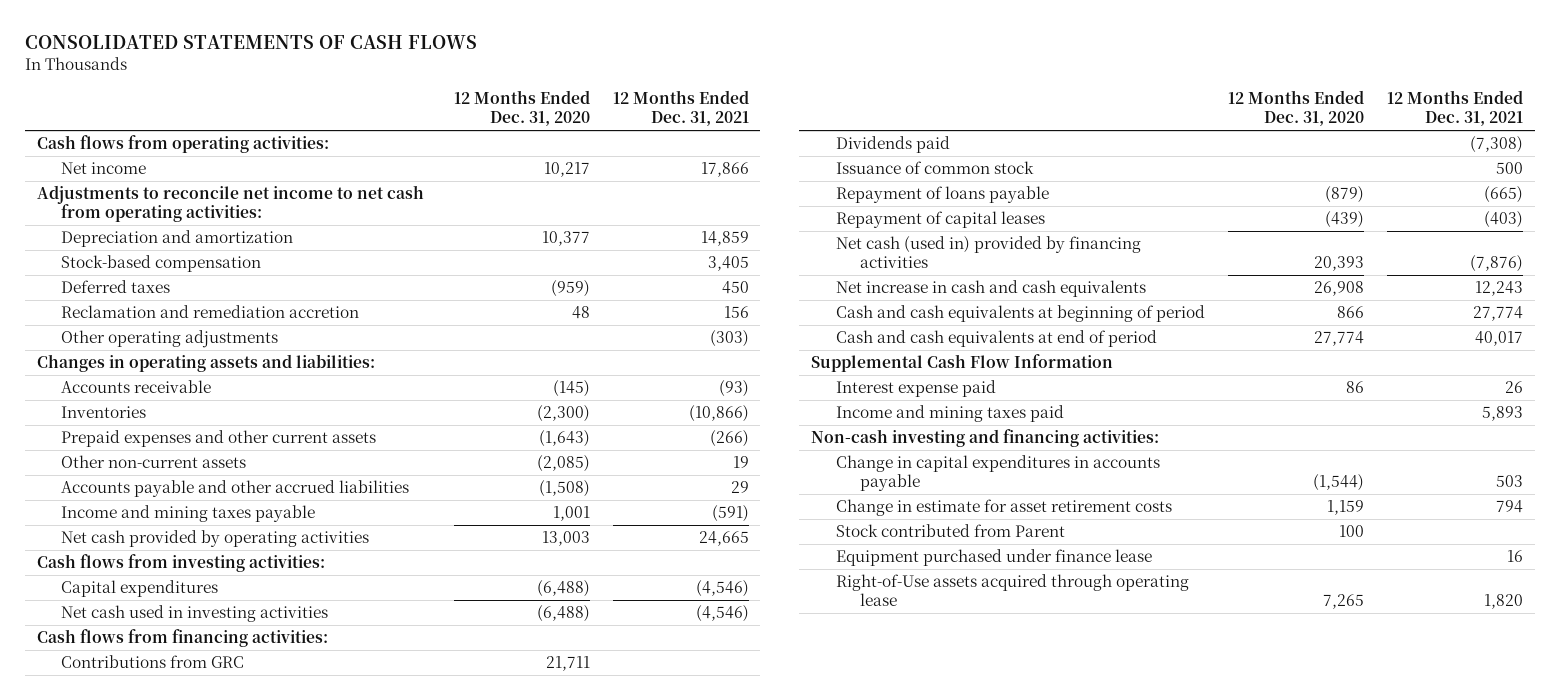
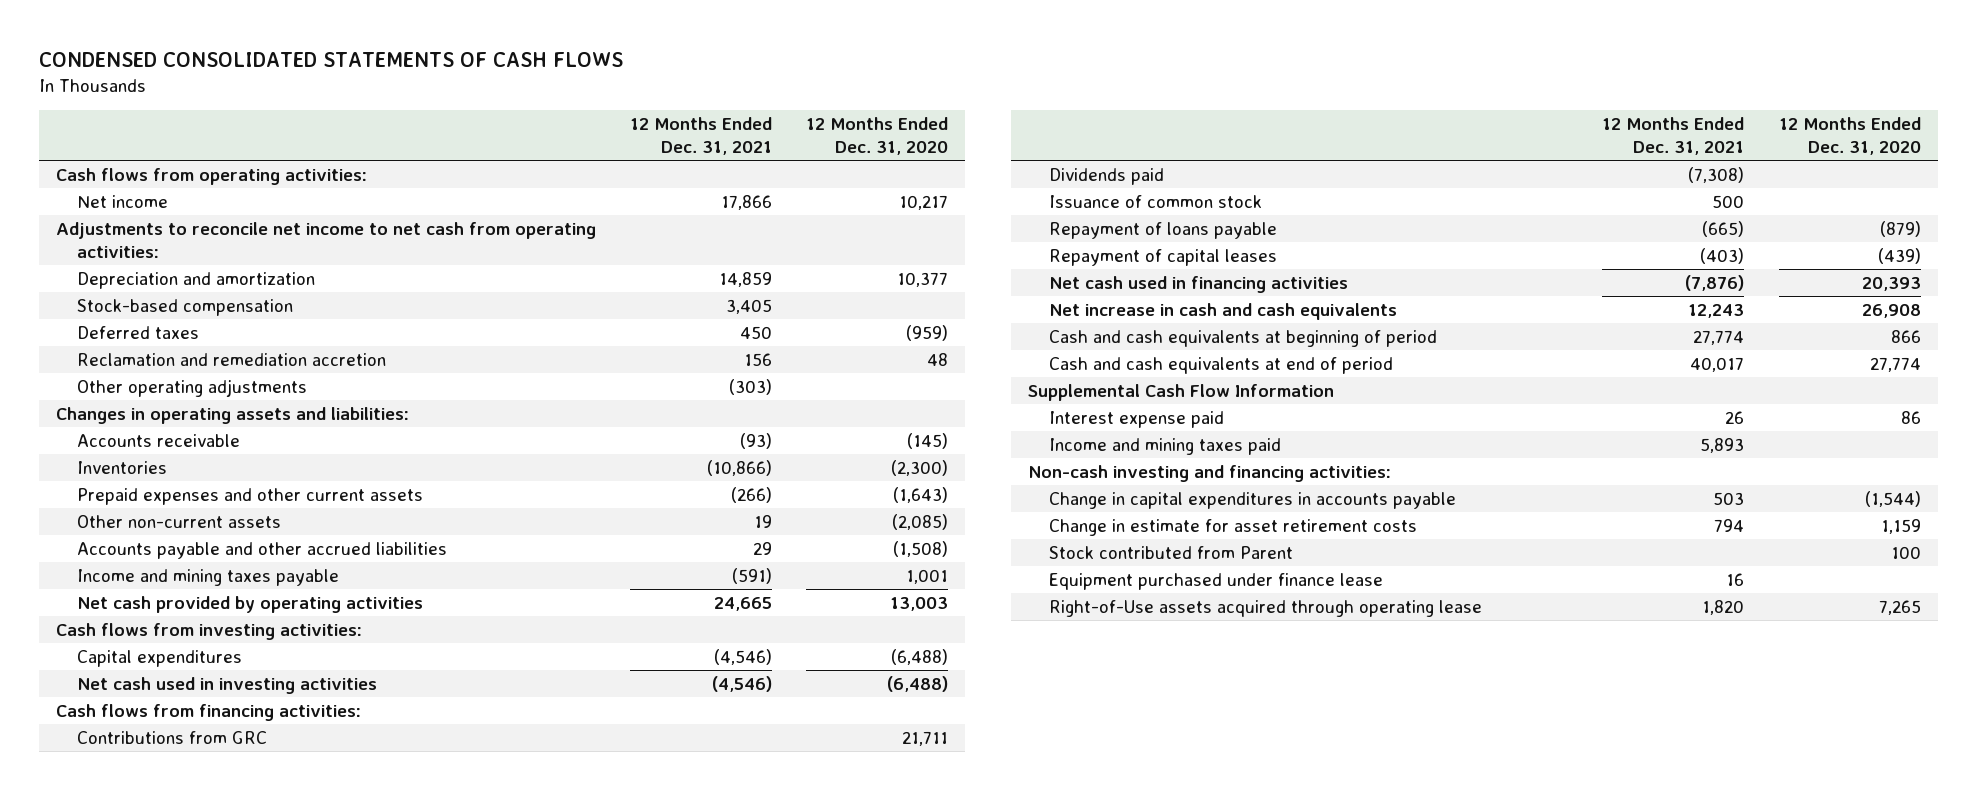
[25,35,478,50] CONSOLIDATED STATEMENTS OF CASH FLOWS -> [38,52,623,68] CONDENSED CONSOLIDATED STATEMENTS OF CASH FLOWS
[835,236,1141,269] Net cash (used in) provided by financing activities -> [1049,275,1349,293] Net cash used in financing activities

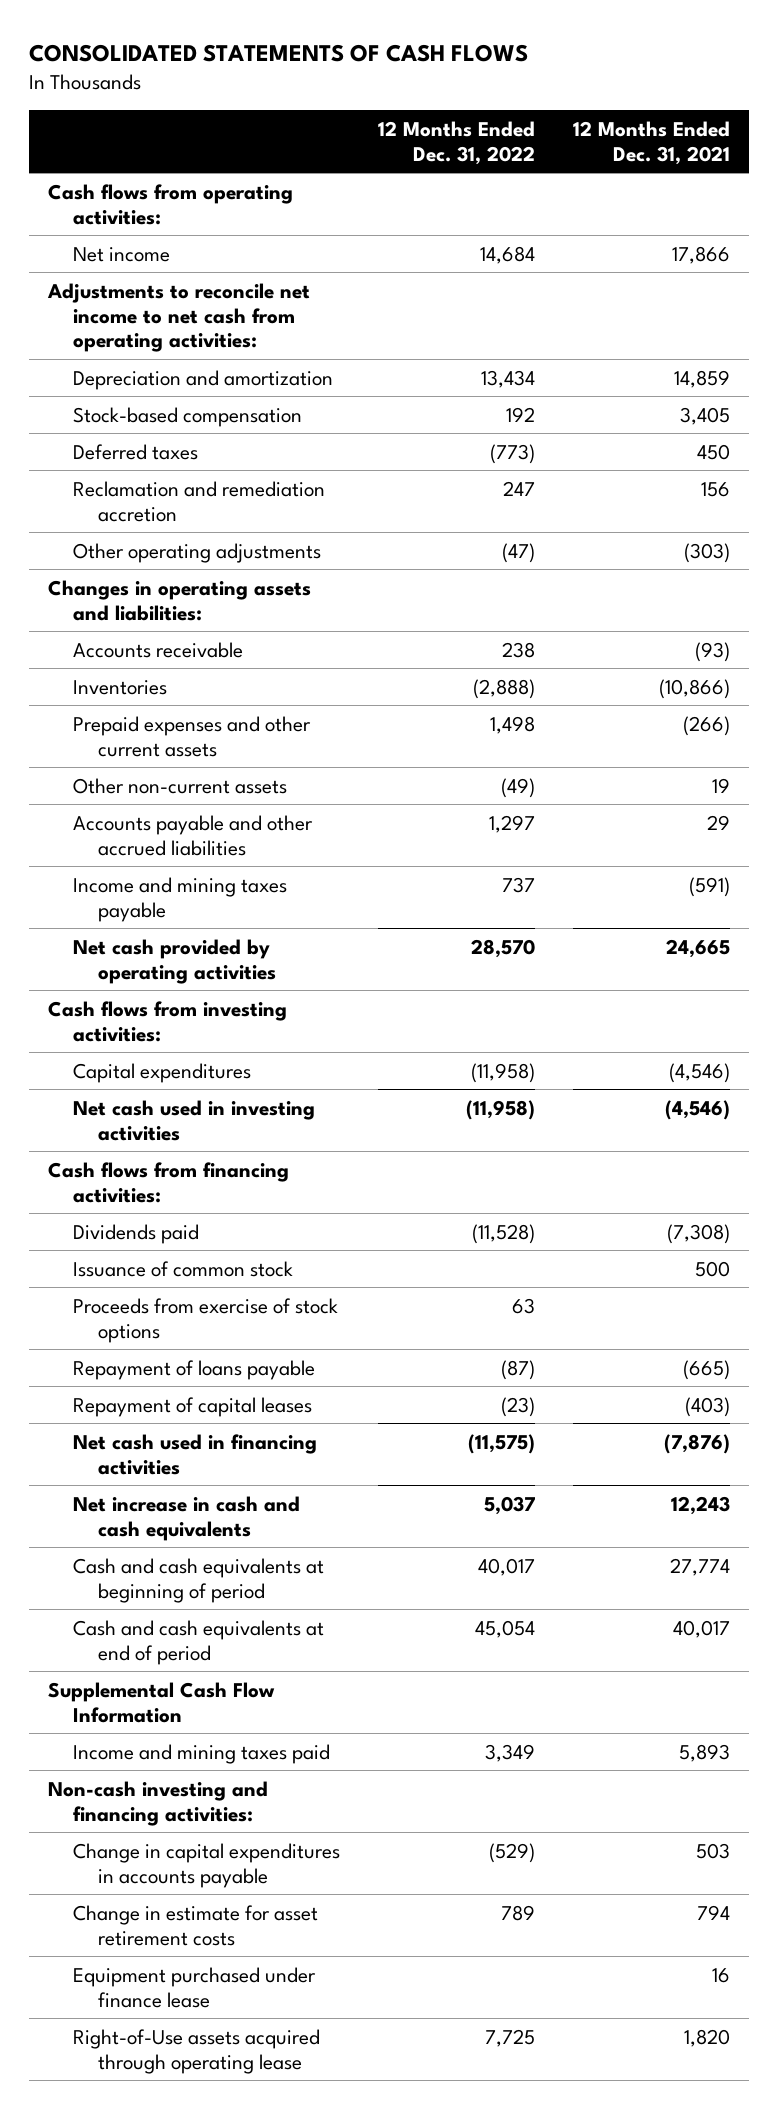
[38,52,623,68] CONDENSED CONSOLIDATED STATEMENTS OF CASH FLOWS -> [28,44,528,63] CONSOLIDATED STATEMENTS OF CASH FLOWS
[806,116,949,155] 12 Months Ended Dec. 31, 2020 -> none
none -> [377,120,535,165] 12 Months Ended Dec. 31, 2022
[77,730,268,744] Contributions from GRC -> none
none -> [72,1297,338,1343] Proceeds from exercise of stock options
[1049,410,1225,428] Interest expense paid -> none
[1049,545,1294,559] Stock contributed from Parent -> none

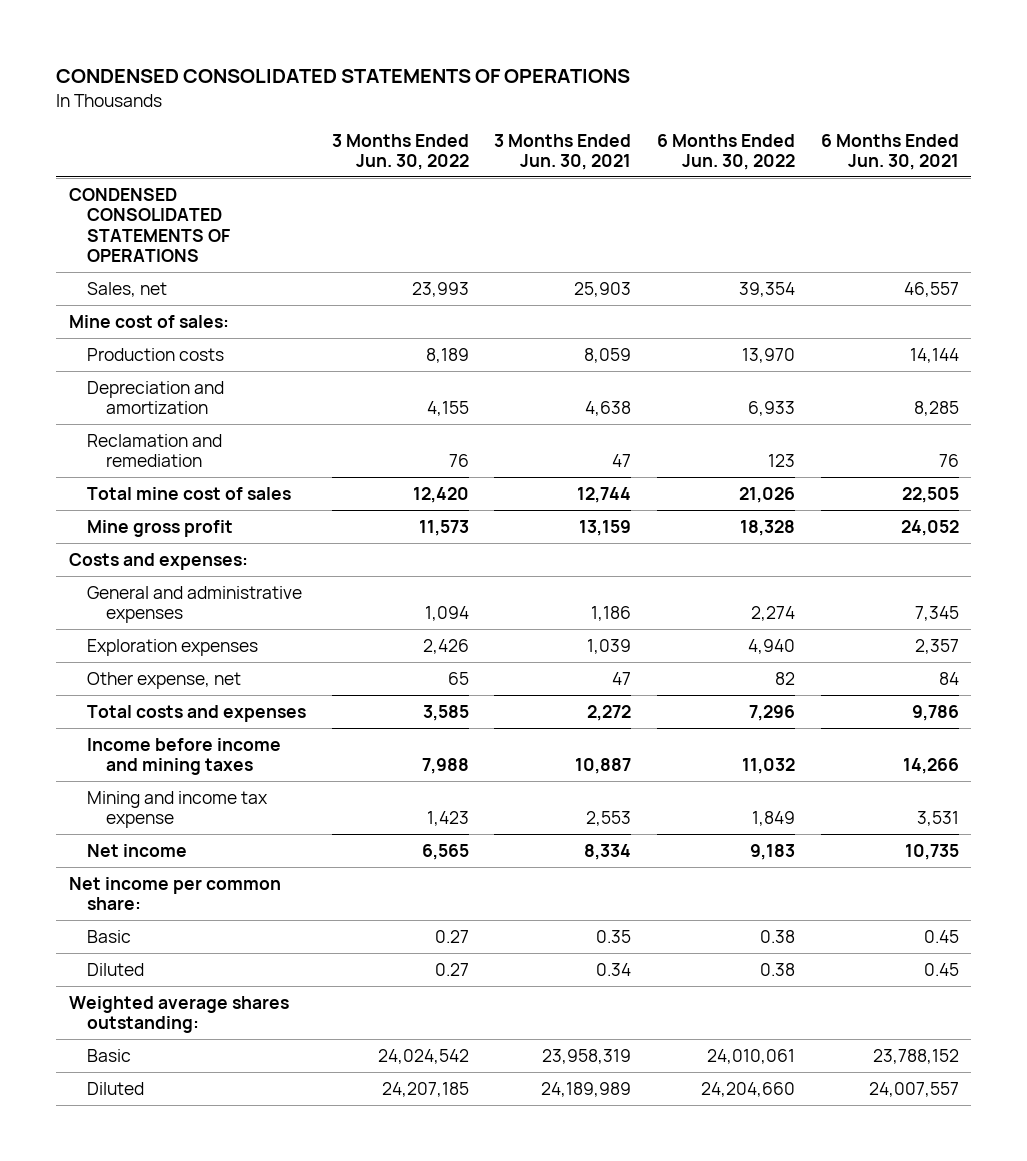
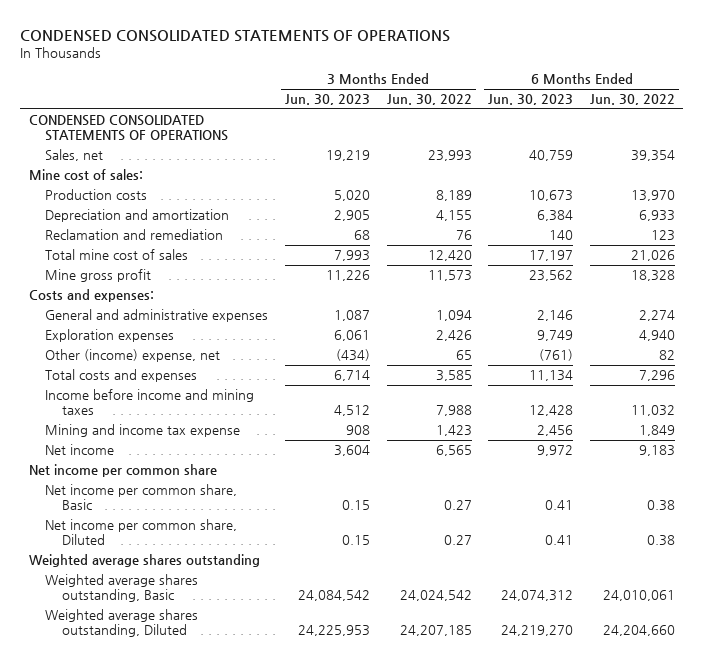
[494,133,632,170] 3 Months Ended Jun. 30, 2021 -> none
[820,133,959,170] 6 Months Ended Jun. 30, 2021 -> none
none -> [284,94,370,106] Jun. 30, 2023
none -> [488,94,574,106] Jun. 30, 2023
[87,671,242,689] Other expense, net -> [45,349,221,363] Other (income) expense, net
[68,876,281,911] Net income per common share: -> [28,464,217,478] Net income per common share
[87,929,132,943] Basic -> [45,484,238,511] Net income per common share, Basic
[87,962,145,976] Diluted -> [45,519,238,546] Net income per common share, Diluted
[68,995,289,1034] Weighted average shares outstanding: -> [28,554,260,568] Weighted average shares outstanding
[87,1048,132,1062] Basic -> [45,574,199,603] Weighted average shares outstanding, Basic
[87,1081,145,1095] Diluted -> [45,609,199,638] Weighted average shares outstanding, Diluted

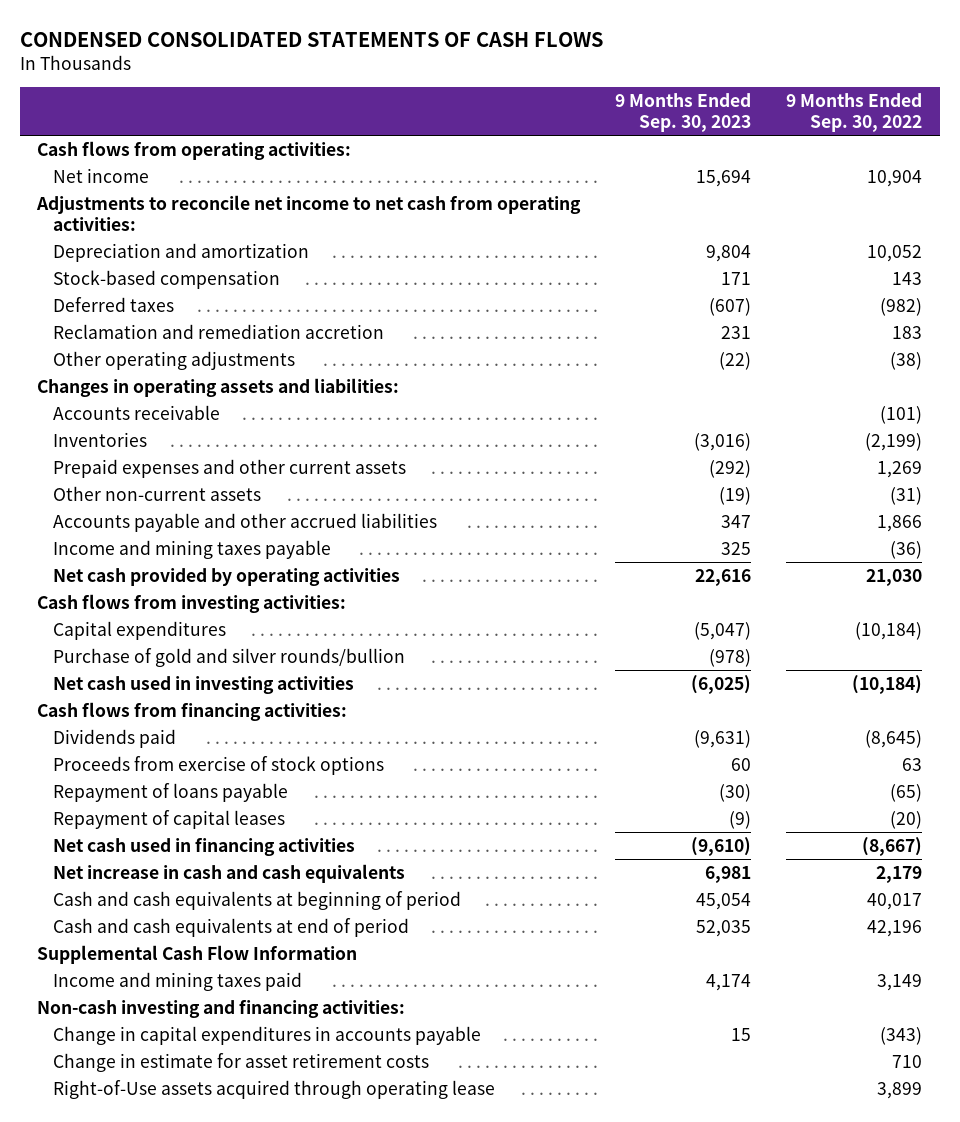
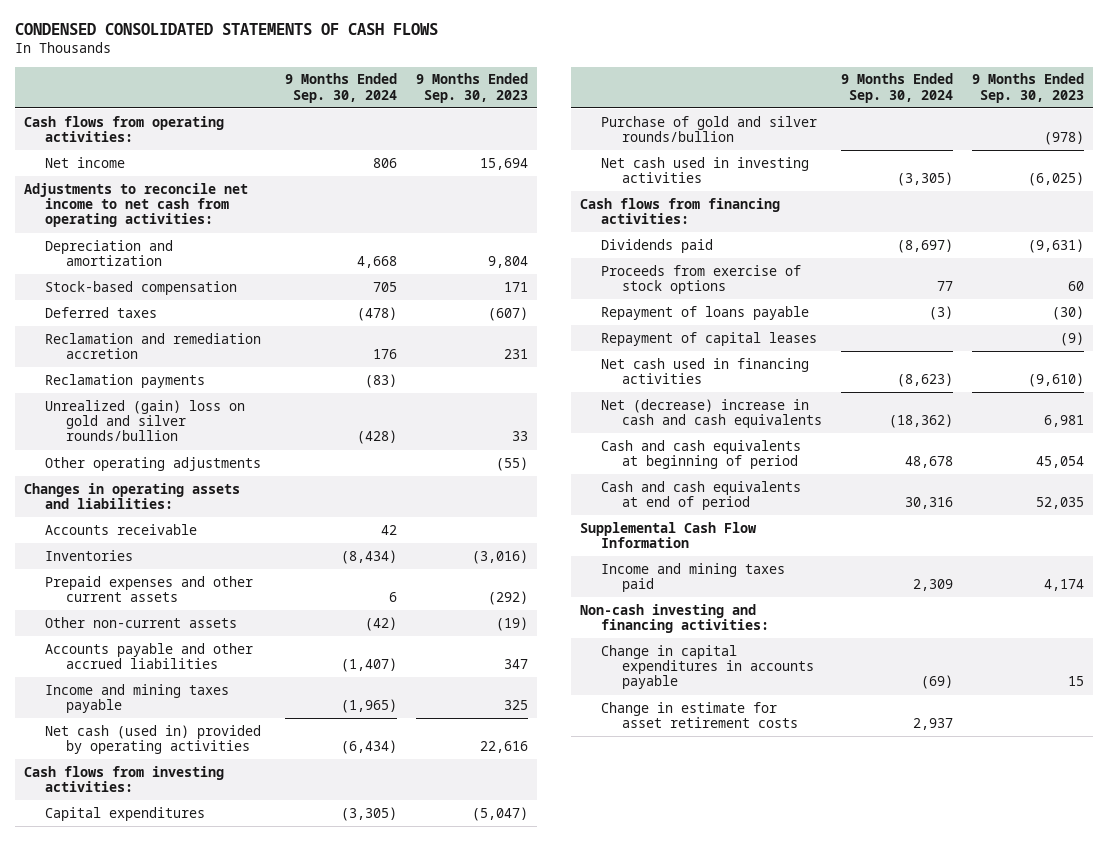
[786,93,923,132] 9 Months Ended Sep. 30, 2022 -> none
none -> [284,73,397,103] 9 Months Ended Sep. 30, 2024
none -> [44,373,205,388] Reclamation payments
none -> [44,399,245,442] Unrealized (gain) loss on gold and silver rounds/bullion
[719,351,752,370] (22) -> [495,456,528,471] (55)
[53,567,401,586] Net cash provided by operating activities -> [44,724,261,755] Net cash (used in) provided by operating activities
[53,863,406,883] Net increase in cash and cash equivalents -> [600,398,822,429] Net (decrease) increase in cash and cash equivalents
[53,1079,496,1099] Right-of-Use assets acquired through operating lease -> none

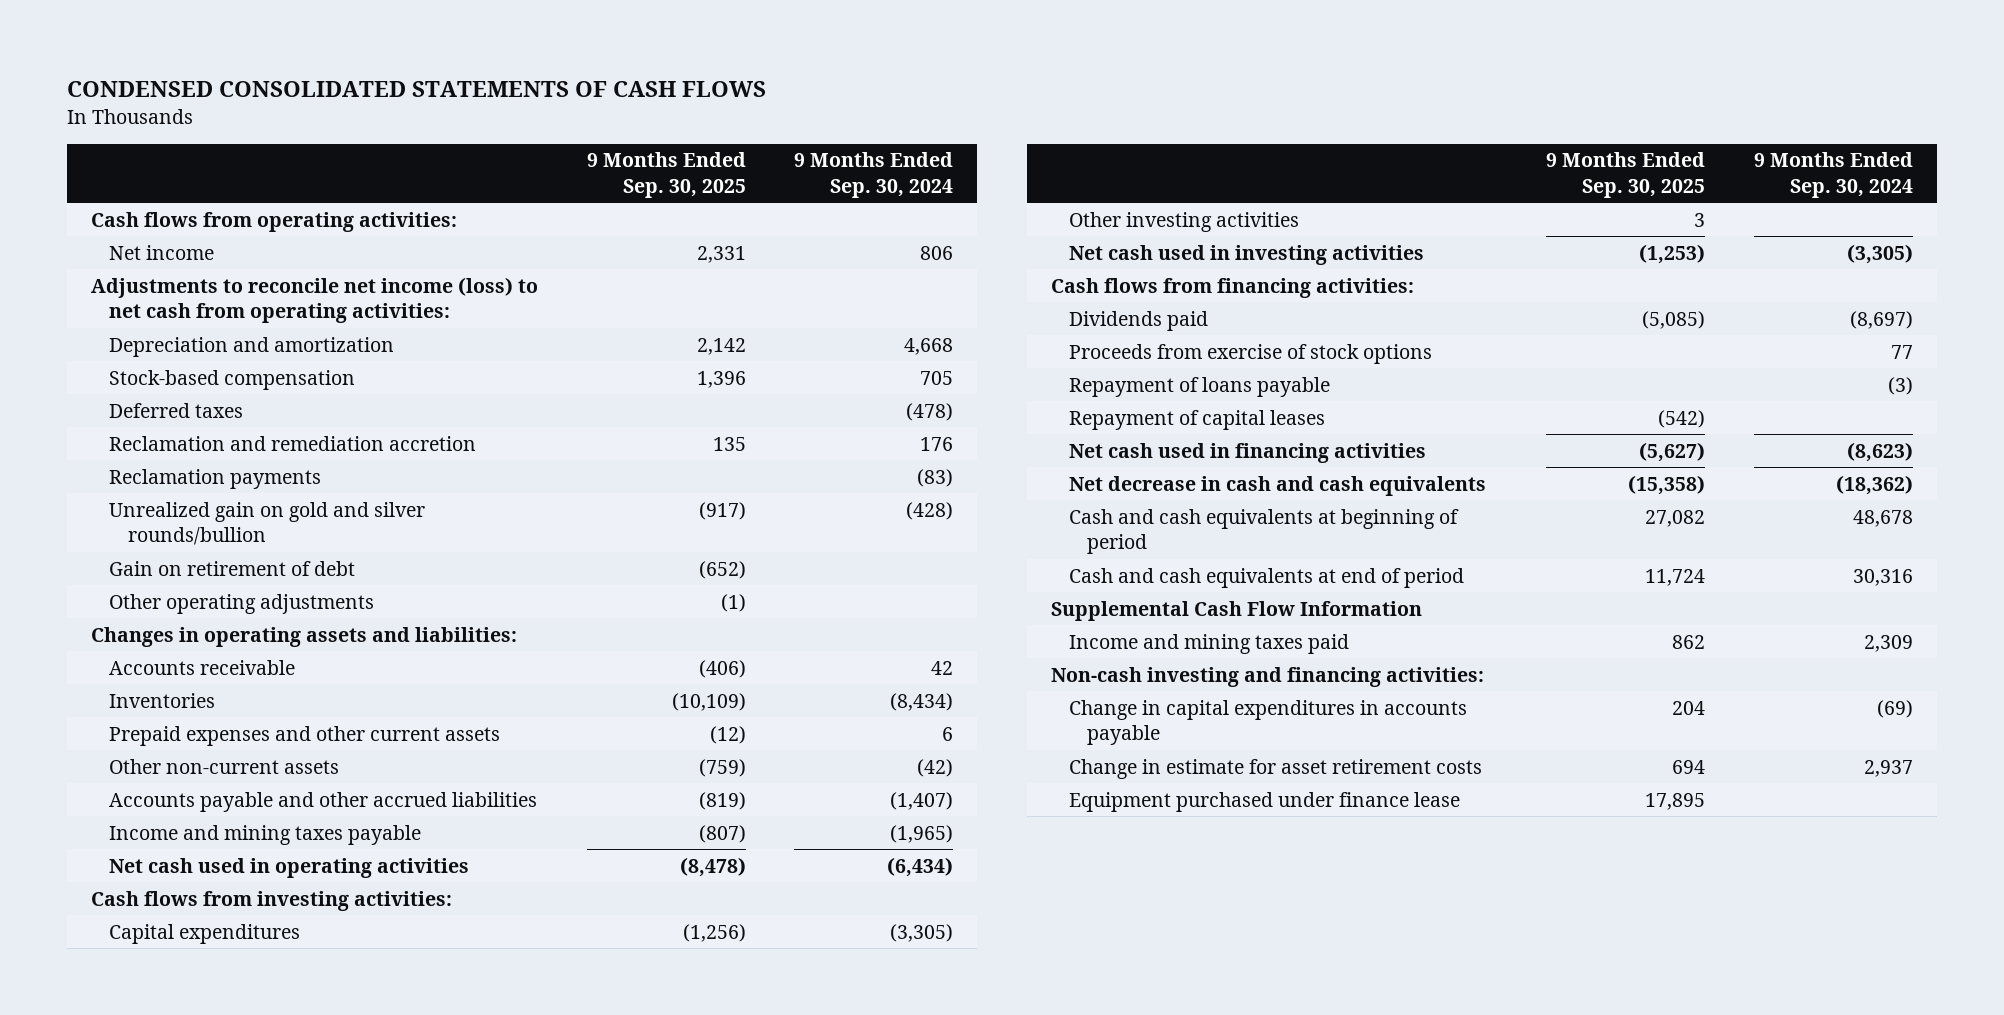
[415,73,528,103] 9 Months Ended Sep. 30, 2023 -> none
none -> [586,152,746,198] 9 Months Ended Sep. 30, 2025
[24,182,249,228] Adjustments to reconcile net income to net cash from operating activities: -> [91,276,539,324] Adjustments to reconcile net income (loss) to net cash from operating activities:
[44,399,245,442] Unrealized (gain) loss on gold and silver rounds/bullion -> [109,501,426,546] Unrealized gain on gold and silver rounds/bullion
none -> [109,560,356,576] Gain on retirement of debt
[44,724,261,755] Net cash (used in) provided by operating activities -> [109,857,470,878] Net cash used in operating activities
[600,115,817,143] Purchase of gold and silver rounds/bullion -> none
none -> [1069,211,1300,232] Other investing activities
[600,398,822,429] Net (decrease) increase in cash and cash equivalents -> [1069,475,1487,496] Net decrease in cash and cash equivalents
none -> [1069,791,1461,812] Equipment purchased under finance lease

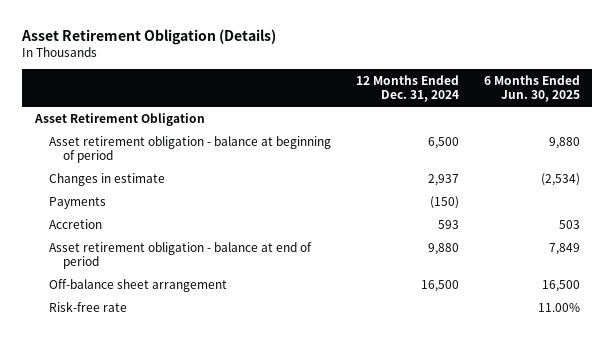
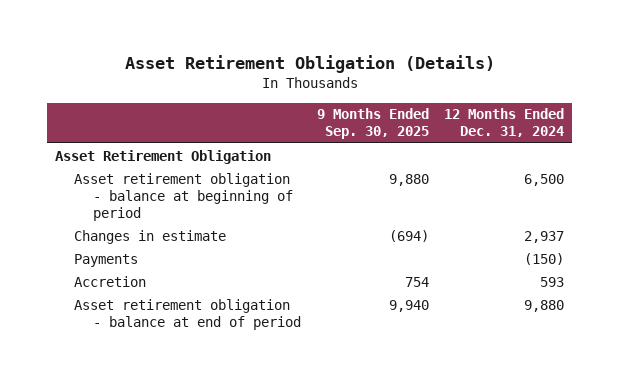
[483,75,580,103] 6 Months Ended Jun. 30, 2025 -> none
none -> [316,108,429,140] 9 Months Ended Sep. 30, 2025
[48,278,227,292] Off-balance sheet arrangement -> none
[48,300,127,312] Risk-free rate -> none

